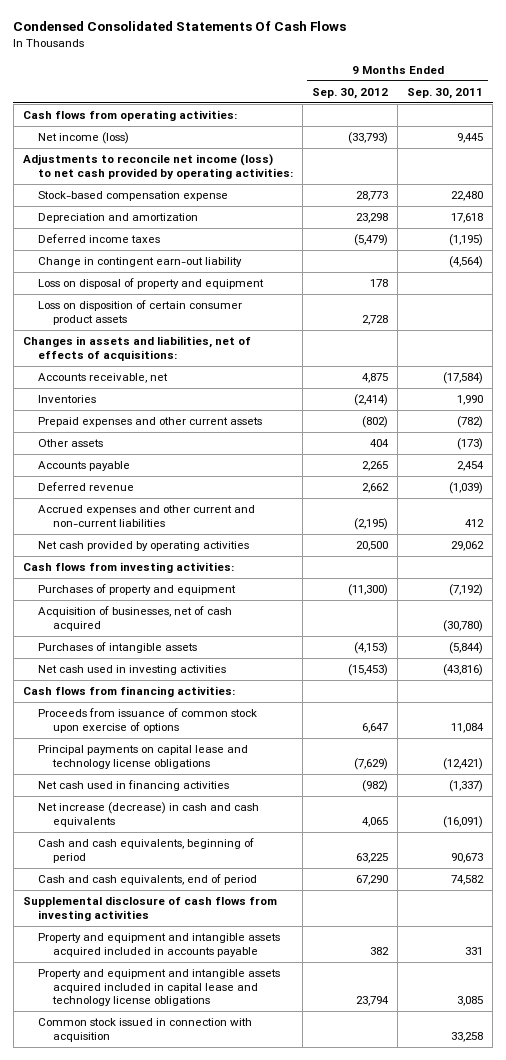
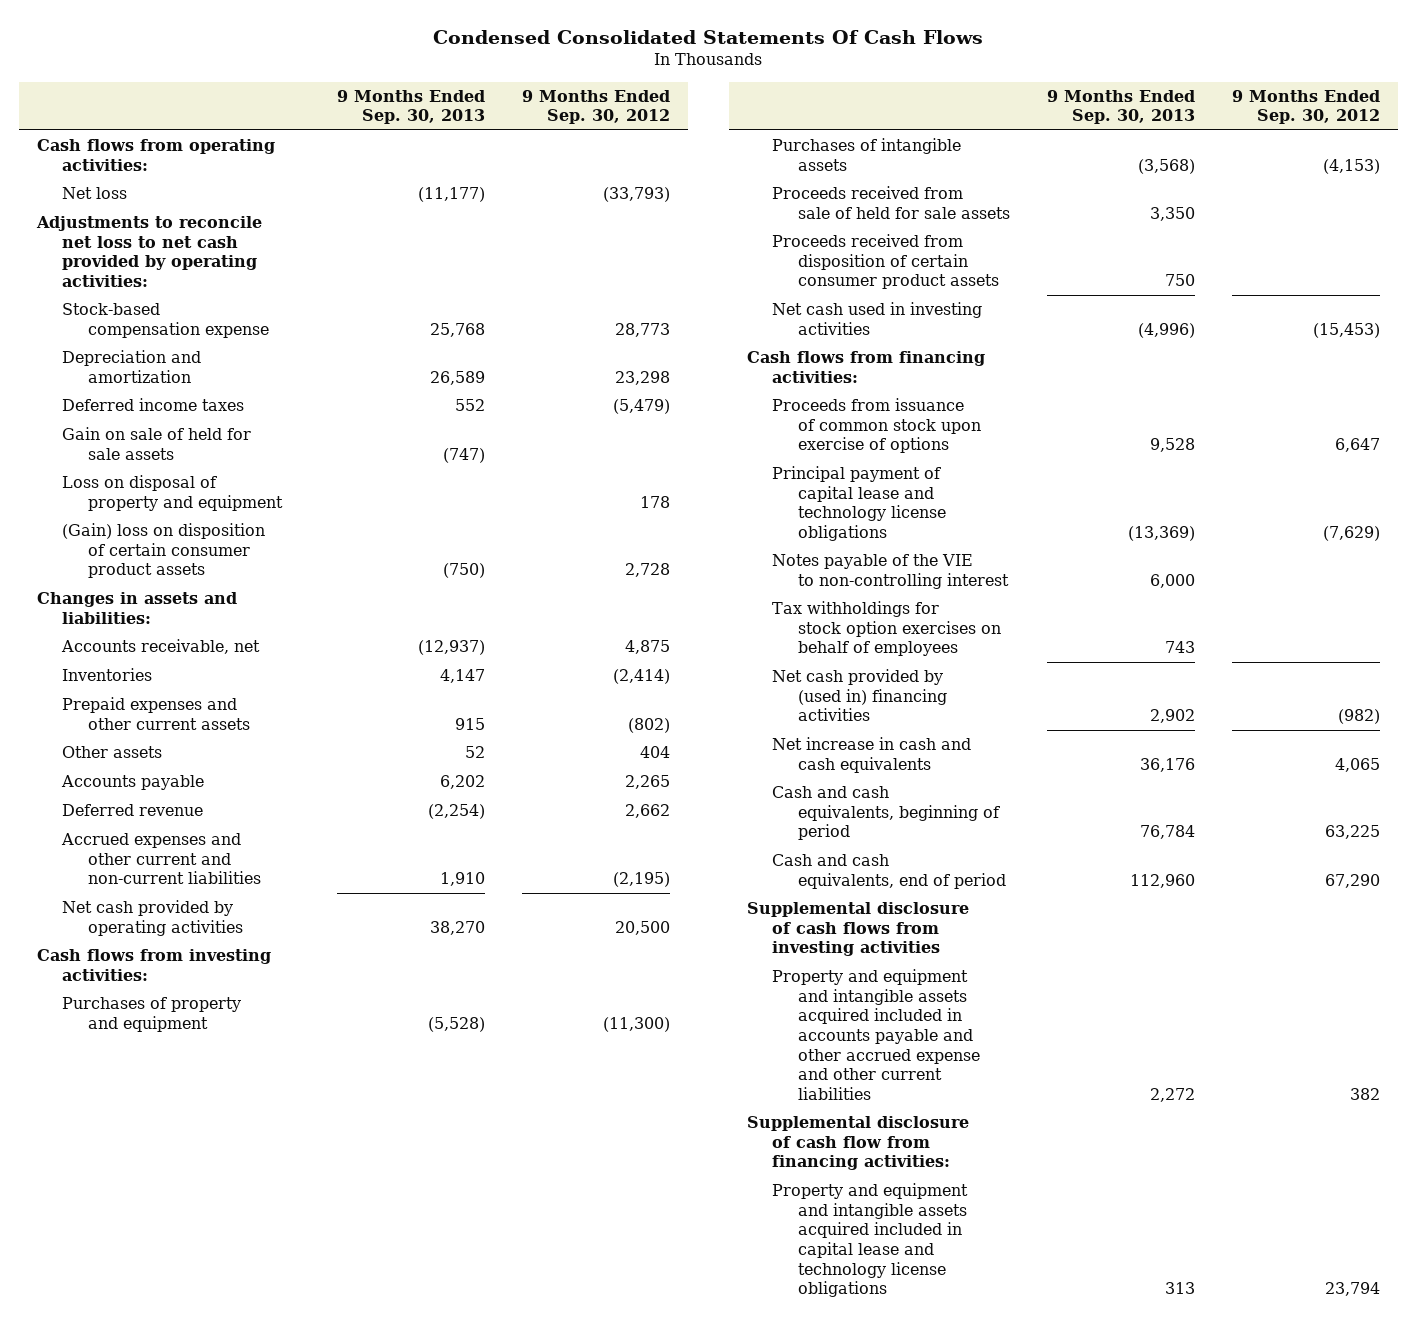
[407,87,484,99] Sep. 30, 2011 -> none
none -> [336,89,485,125] 9 Months Ended Sep. 30, 2013
[37,132,129,145] Net income (loss) -> [62,187,128,200] Net loss
[22,154,293,179] Adjustments to reconcile net income (loss) to net cash provided by operating activities: -> [36,216,263,288] Adjustments to reconcile net loss to net cash provided by operating activities:
[37,257,242,268] Change in contingent earn-out liability -> none
none -> [62,427,252,460] Gain on sale of held for sale assets
[37,300,242,325] Loss on disposition of certain consumer product assets -> [62,523,266,579] (Gain) loss on disposition of certain consumer product assets
[22,336,251,361] Changes in assets and liabilities, net of effects of acquisitions: -> [37,592,238,624] Changes in assets and liabilities:
[37,606,232,631] Acquisition of businesses, net of cash acquired -> none
none -> [772,186,1010,219] Proceeds received from sale of held for sale assets
none -> [772,234,999,290] Proceeds received from disposition of certain consumer product assets
[37,745,248,769] Principal payments on capital lease and technology license obligations -> [772,466,946,542] Principal payment of capital lease and technology license obligations
none -> [772,554,1009,589] Notes payable of the VIE to non-controlling interest
none -> [772,601,1001,657] Tax withholdings for stock option exercises on behalf of employees
[37,780,229,792] Net cash used in financing activities -> [772,669,947,722] Net cash provided by (used in) financing activities
[37,802,259,827] Net increase (decrease) in cash and cash equivalents -> [772,737,972,773] Net increase in cash and cash equivalents
[37,933,280,957] Property and equipment and intangible assets acquired included in accounts payable -> [772,969,980,1100] Property and equipment and intangible assets acquired included in accounts payable and other accrued expense and other current liabilities
none -> [747,1116,970,1171] Supplemental disclosure of cash flow from financing activities:
[37,1018,252,1042] Common stock issued in connection with acquisition -> none

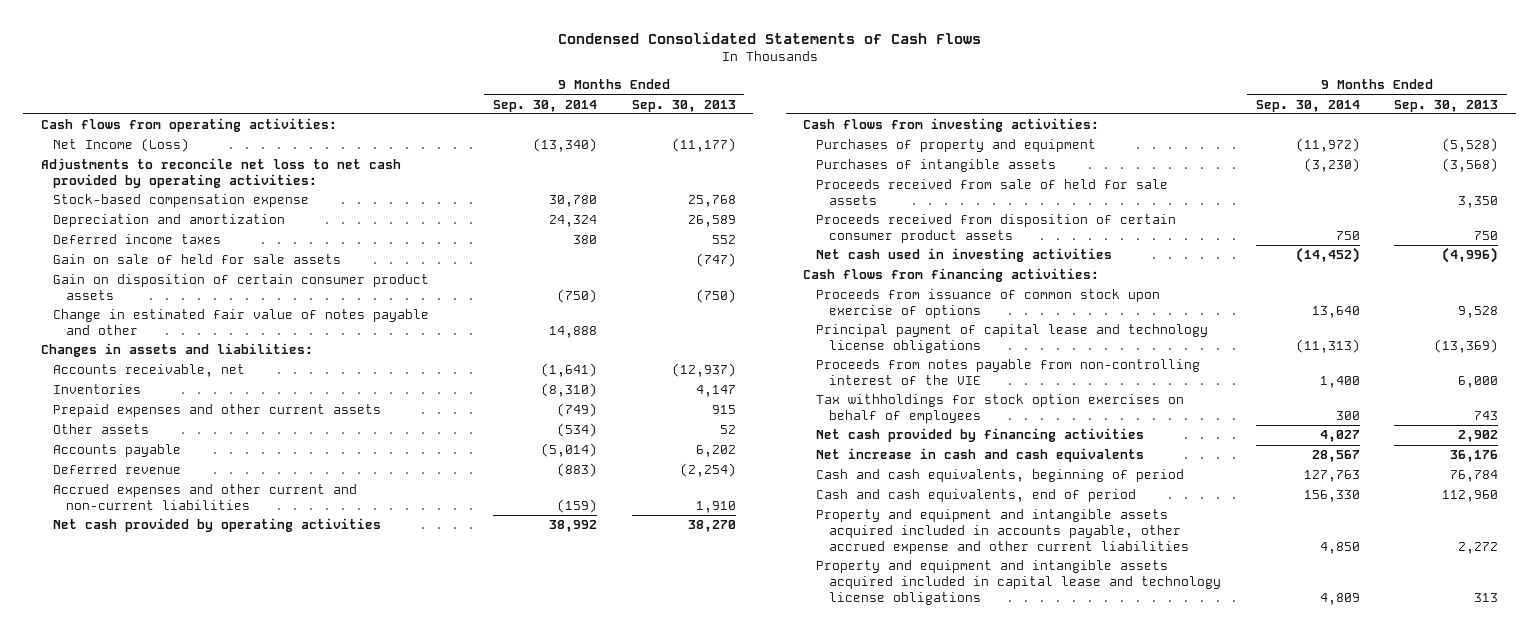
[433,29,984,44] Condensed Consolidated Statements Of Cash Flows -> [557,31,981,44] Condensed Consolidated Statements of Cash Flows
[521,89,670,125] 9 Months Ended Sep. 30, 2012 -> none
none -> [492,99,597,112] Sep. 30, 2014
[62,187,128,200] Net loss -> [53,138,190,153] Net Income (Loss)
[62,475,283,511] Loss on disposal of property and equipment -> none
[62,523,266,579] (Gain) loss on disposition of certain consumer product assets -> [53,274,430,301] Gain on disposition of certain consumer product assets
none -> [53,309,430,336] Change in estimated fair value of notes payable and other
[772,554,1009,589] Notes payable of the VIE to non-controlling interest -> [816,359,1201,386] Proceeds from notes payable from non-controlling interest of the VIE
[772,669,947,722] Net cash provided by (used in) financing activities -> [816,428,1145,443] Net cash provided by financing activities
[747,902,970,957] Supplemental disclosure of cash flows from investing activities -> none
[747,1116,970,1171] Supplemental disclosure of cash flow from financing activities: -> none
[772,969,980,1100] Property and equipment and intangible assets acquired included in accounts payable and other accrued expense and other current liabilities -> [816,509,1189,555] Property and equipment and intangible assets acquired included in accounts payable, other accrued expense and other current liabilities

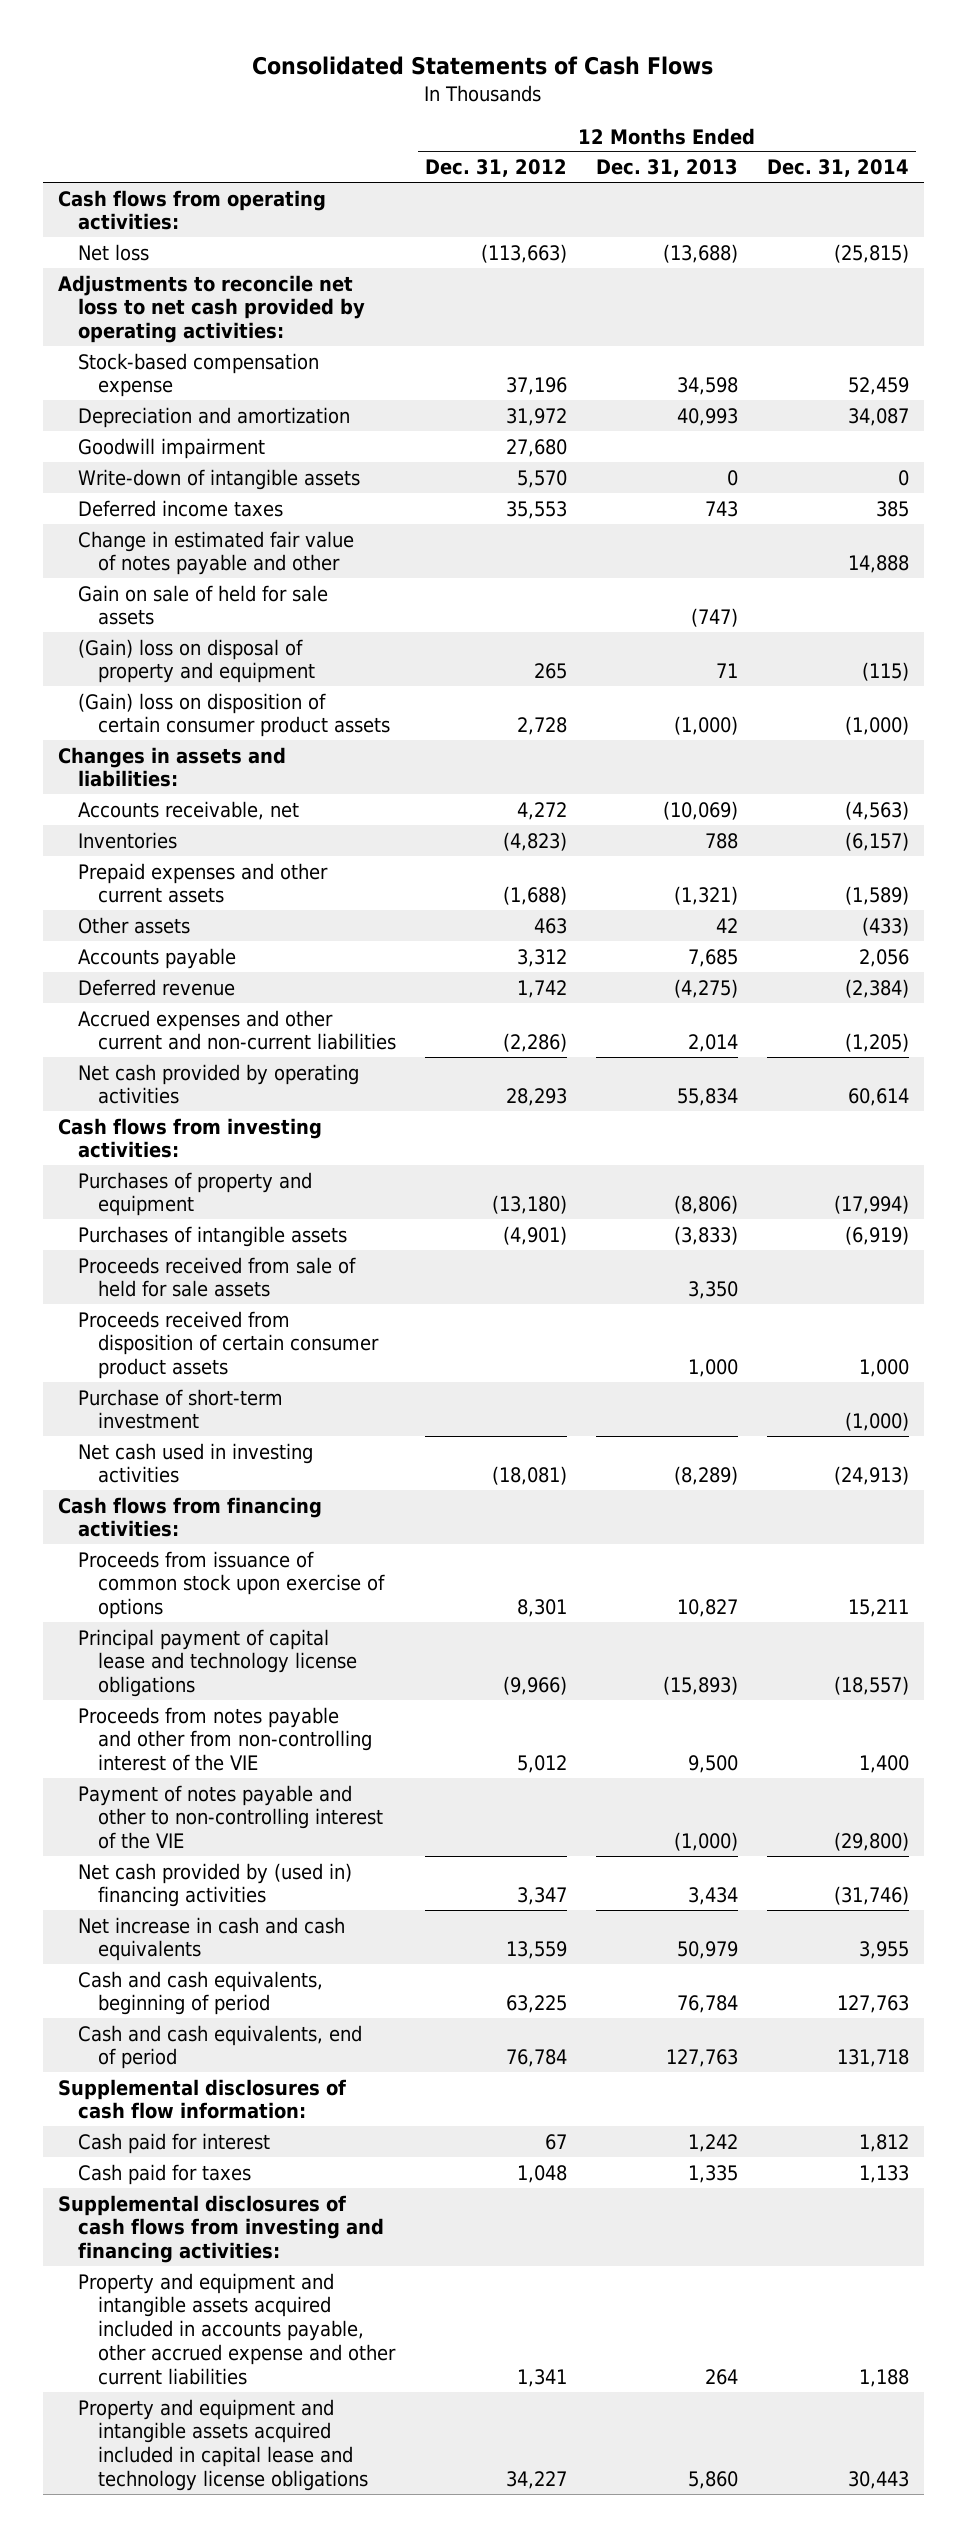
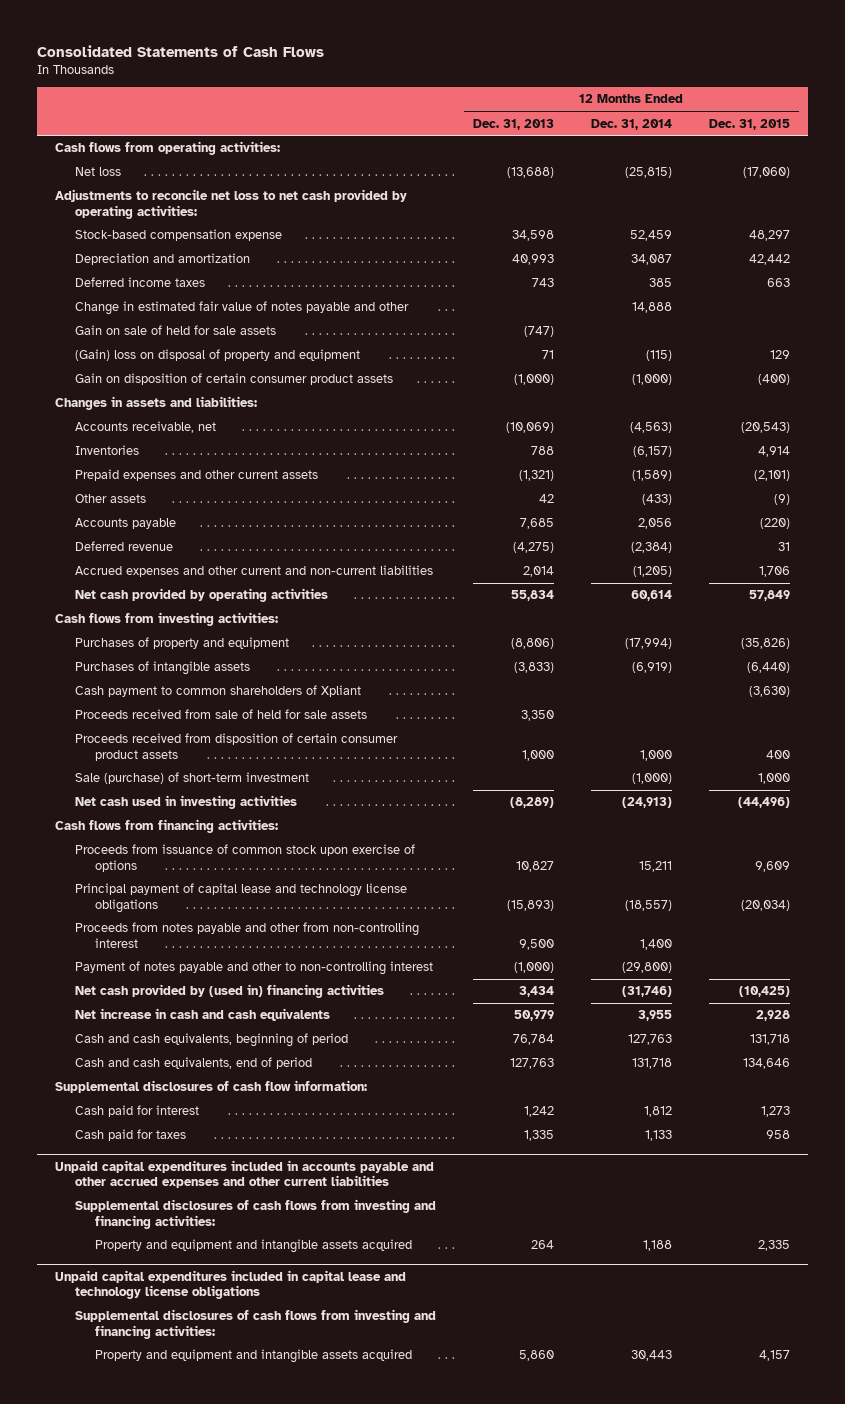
[425,159,568,178] Dec. 31, 2012 -> none
none -> [708,118,790,130] Dec. 31, 2015
[77,437,265,459] Goodwill impairment -> none
[77,468,360,490] Write-down of intangible assets -> none
[77,692,391,738] (Gain) loss on disposition of certain consumer product assets -> [75,373,394,386] Gain on disposition of certain consumer product assets
none -> [75,685,362,698] Cash payment to common shareholders of Xpliant
[77,1388,283,1430] Purchase of short-term investment -> [75,772,310,785] Sale (purchase) of short-term investment
[77,1706,373,1772] Proceeds from notes payable and other from non-controlling interest of the VIE -> [75,922,420,948] Proceeds from notes payable and other from non-controlling interest
[77,1784,384,1850] Payment of notes payable and other to non-controlling interest of the VIE -> [75,961,434,976] Payment of notes payable and other to non-controlling interest
none -> [55,1160,435,1189] Unpaid capital expenditures included in accounts payable and other accrued expenses and other current liabilities
[77,2272,397,2385] Property and equipment and intangible assets acquired included in accounts payable, other accrued expense and other current liabilities -> none
[77,2398,369,2491] Property and equipment and intangible assets acquired included in capital lease and technology license obligations -> [95,1239,413,1254] Property and equipment and intangible assets acquired
[688,2470,739,2489] 5,860 -> [531,1240,555,1250] 264
[848,2470,910,2489] 30,443 -> [642,1240,672,1252] 1,188
none -> [55,1270,407,1300] Unpaid capital expenditures included in capital lease and technology license obligations
none -> [75,1309,437,1339] Supplemental disclosures of cash flows from investing and financing activities:
none -> [95,1349,413,1364] Property and equipment and intangible assets acquired

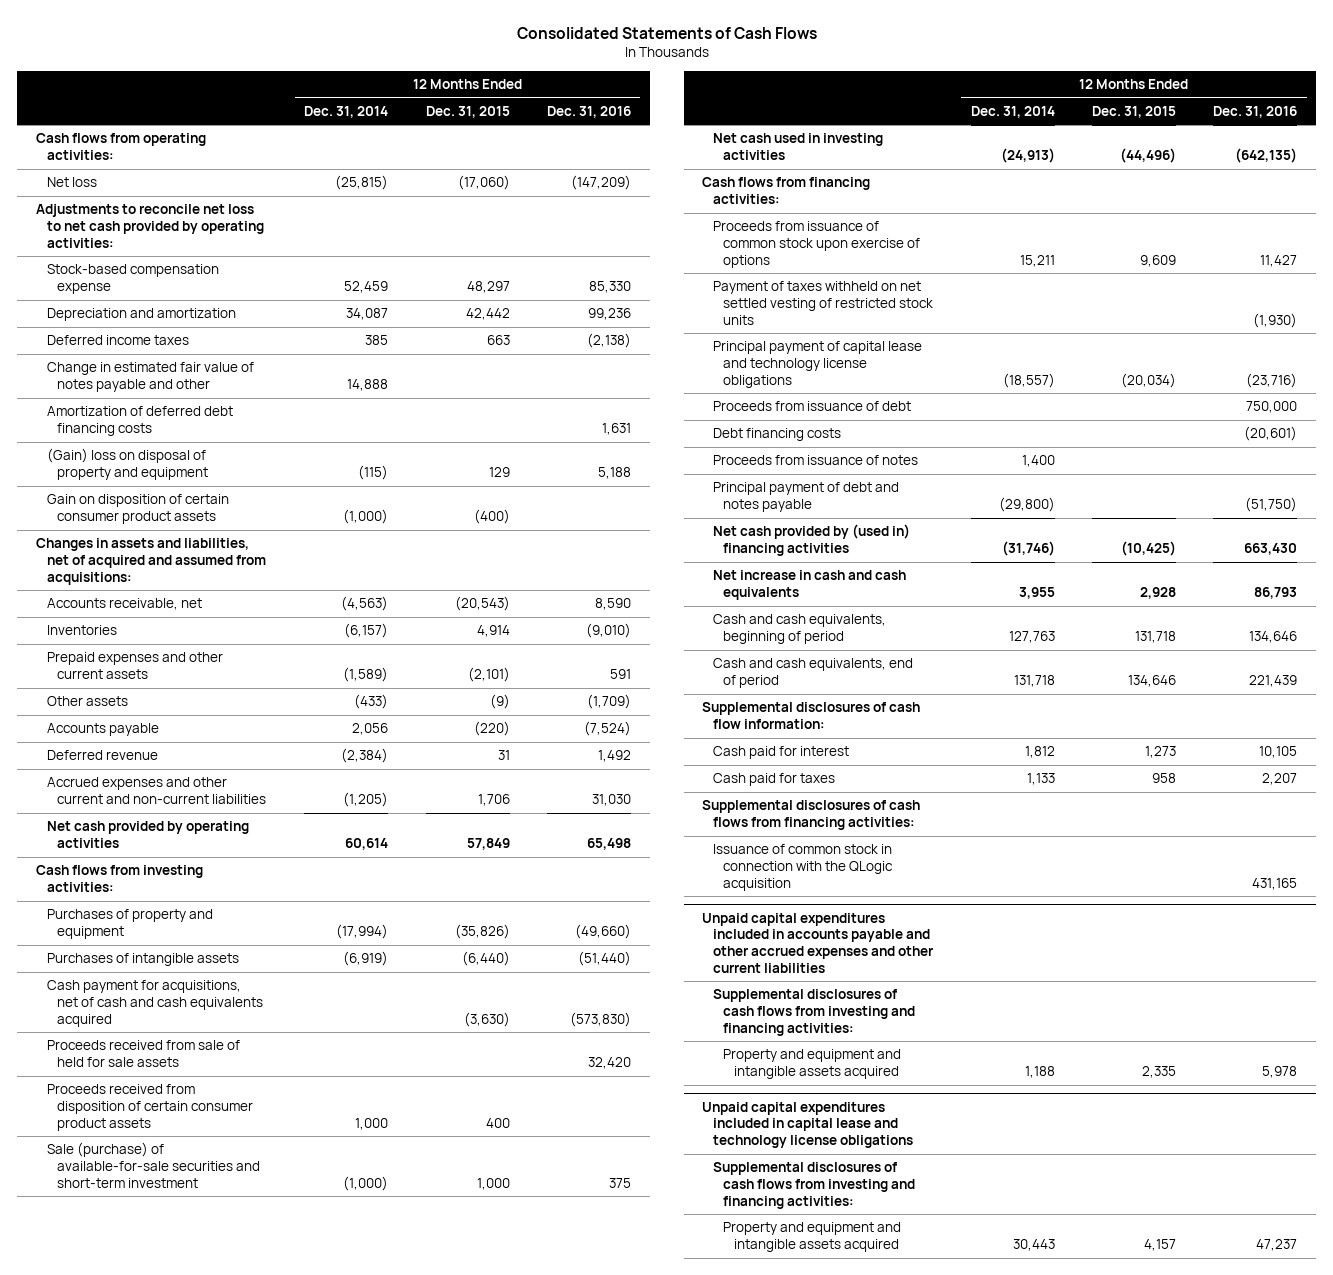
[473,118,555,130] Dec. 31, 2013 -> none
none -> [546,105,631,118] Dec. 31, 2016
[75,325,277,336] Gain on sale of held for sale assets -> none
none -> [46,406,233,437] Amortization of deferred debt financing costs
[55,396,258,411] Changes in assets and liabilities: -> [36,538,266,585] Changes in assets and liabilities, net of acquired and assumed from acquisitions:
[75,685,362,698] Cash payment to common shareholders of Xpliant -> [46,980,263,1027] Cash payment for acquisitions, net of cash and cash equivalents acquired
[75,772,310,785] Sale (purchase) of short-term investment -> [46,1142,260,1188] Sale (purchase) of available-for-sale securities and short-term investment
none -> [712,281,934,325] Payment of taxes withheld on net settled vesting of restricted stock units
none -> [712,401,911,412] Proceeds from issuance of debt
none -> [712,428,841,442] Debt financing costs
[75,922,420,948] Proceeds from notes payable and other from non-controlling interest -> [712,455,918,466] Proceeds from issuance of notes
[75,961,434,976] Payment of notes payable and other to non-controlling interest -> [712,482,899,513] Principal payment of debt and notes payable
none -> [702,800,921,831] Supplemental disclosures of cash flows from financing activities:
none -> [712,844,894,891] Issuance of common stock in connection with the QLogic acquisition

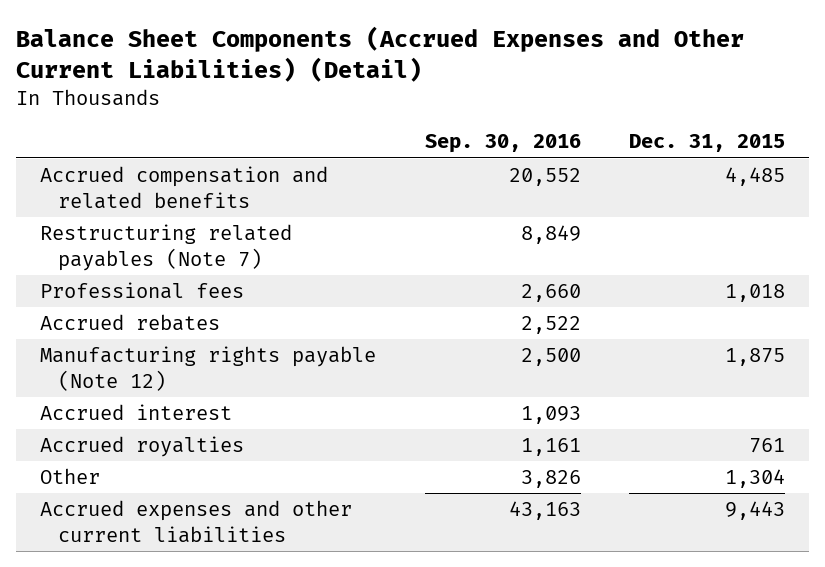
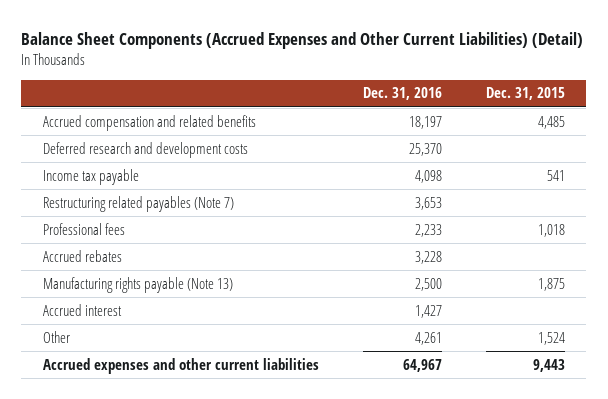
[424,134,581,154] Sep. 30, 2016 -> none
none -> [362,87,442,101] Dec. 31, 2016
none -> [43,141,249,158] Deferred research and development costs
none -> [43,168,140,185] Income tax payable
[40,346,377,391] Manufacturing rights payable (Note 12) -> [43,276,234,293] Manufacturing rights payable (Note 13)
[40,436,245,458] Accrued royalties -> none
[725,469,786,489] 1,304 -> [537,331,565,345] 1,524

